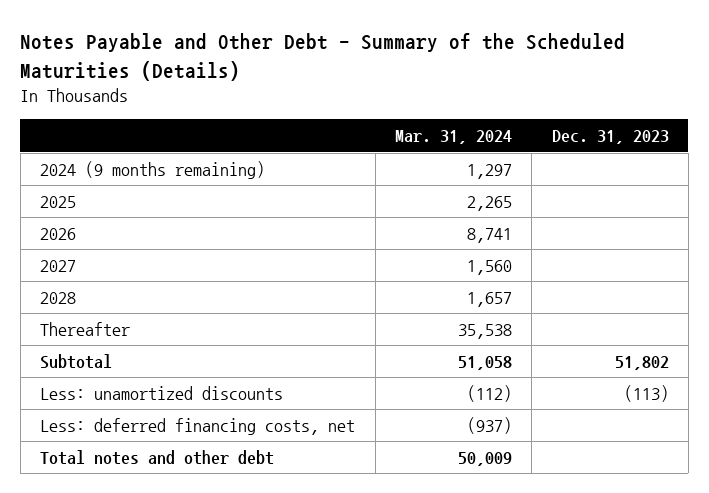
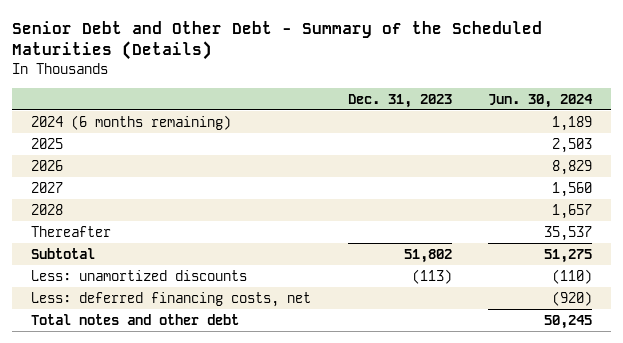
[20,33,626,81] Notes Payable and Other Debt - Summary of the Scheduled Maturities (Details) -> [12,20,543,61] Senior Debt and Other Debt - Summary of the Scheduled Maturities (Details)
[394,130,512,145] Mar. 31, 2024 -> none
none -> [488,93,594,108] Jun. 30, 2024
[40,161,266,180] 2024 (9 months remaining) -> [30,114,231,130] 2024 (6 months remaining)

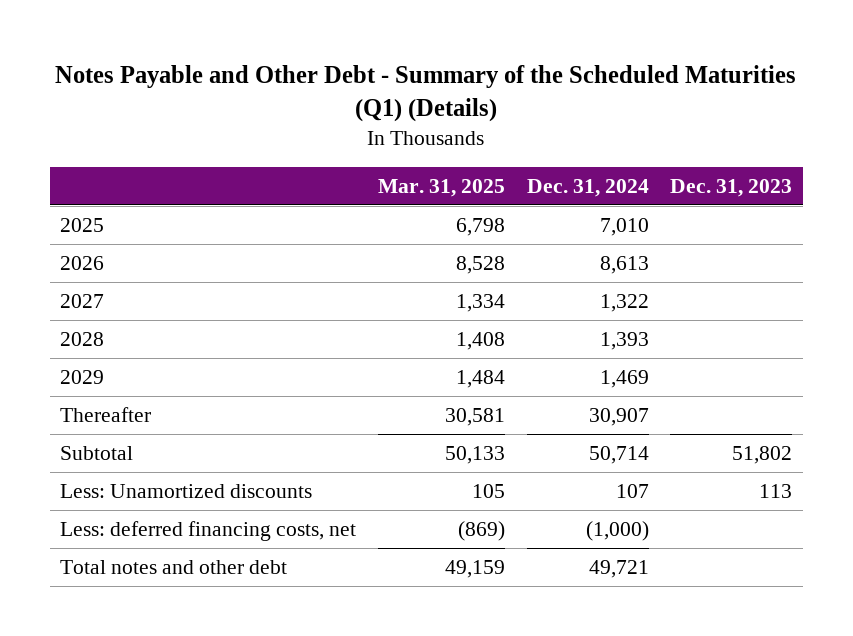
[12,20,543,61] Senior Debt and Other Debt - Summary of the Scheduled Maturities (Details) -> [55,64,797,123] Notes Payable and Other Debt - Summary of the Scheduled Maturities (Q1) (Details)
[488,93,594,108] Jun. 30, 2024 -> none
none -> [378,178,506,197] Mar. 31, 2025
none -> [526,178,649,197] Dec. 31, 2024
[30,114,231,130] 2024 (6 months remaining) -> none
none -> [60,370,105,385] 2029
[30,269,247,281] Less: unamortized discounts -> [60,484,313,499] Less: Unamortized discounts
[411,268,452,284] (113) -> [759,484,793,499] 113

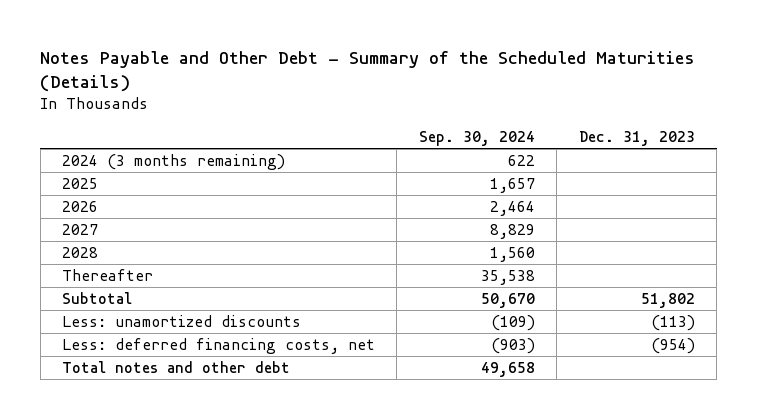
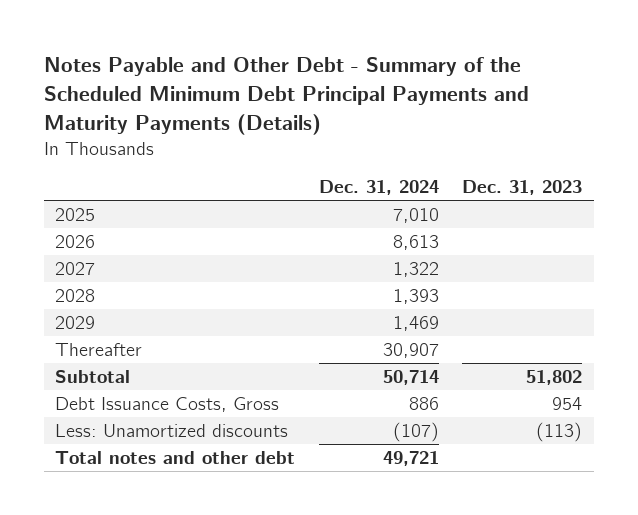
[40,51,696,93] Notes Payable and Other Debt - Summary of the Scheduled Maturities (Details) -> [43,57,529,135] Notes Payable and Other Debt - Summary of the Scheduled Minimum Debt Principal Payments and Maturity Payments (Details)
[418,131,535,147] Sep. 30, 2024 -> none
none -> [318,180,439,196] Dec. 31, 2024
[62,154,286,171] 2024 (3 months remaining) -> none
none -> [55,316,96,330] 2029
[62,338,376,355] Less: deferred financing costs, net -> none
none -> [55,397,280,413] Debt Issuance Costs, Gross
[62,315,302,328] Less: unamortized discounts -> [55,424,289,438] Less: Unamortized discounts

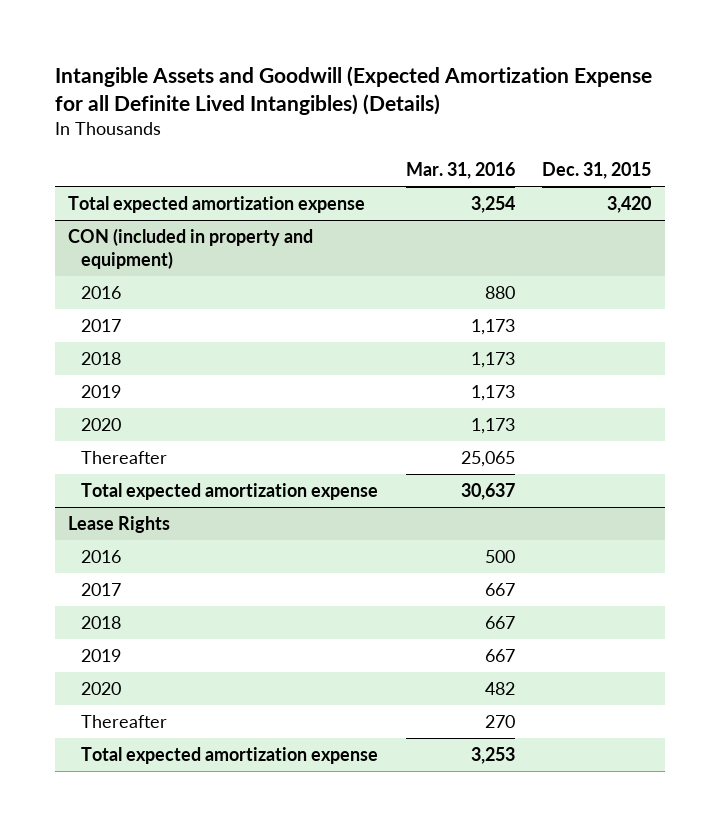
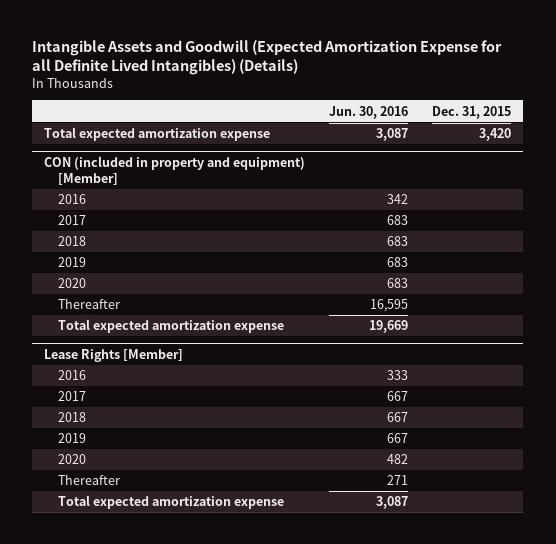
[405,162,515,180] Mar. 31, 2016 -> none
none -> [329,105,409,119] Jun. 30, 2016
[68,228,314,269] CON (included in property and equipment) -> [44,156,306,186] CON (included in property and equipment) [Member]
[68,516,171,534] Lease Rights -> [44,349,184,363] Lease Rights [Member]

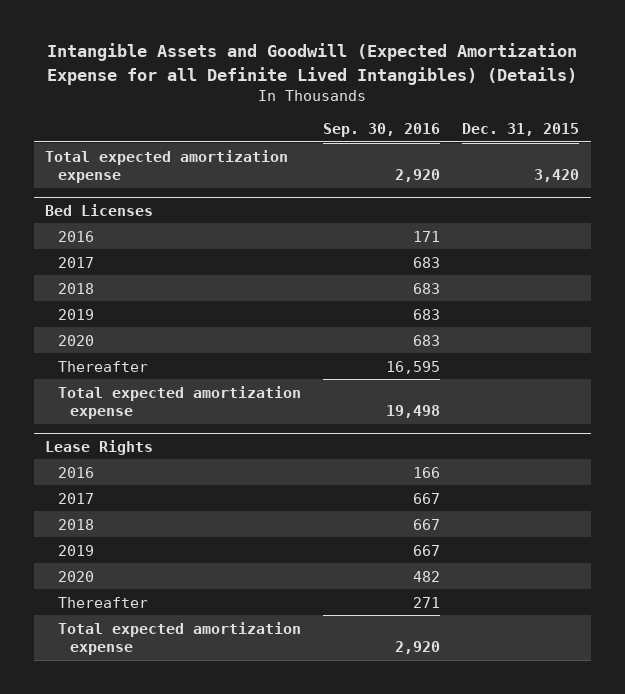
[329,105,409,119] Jun. 30, 2016 -> none
none -> [323,123,441,138] Sep. 30, 2016
[44,156,306,186] CON (included in property and equipment) [Member] -> none
[58,194,87,205] 2016 -> none
[58,215,87,226] 2017 -> none
[58,236,87,247] 2018 -> none
[58,257,87,268] 2019 -> none
[58,278,87,289] 2020 -> none
[58,299,121,310] Thereafter -> none
[58,319,285,334] Total expected amortization expense -> none
none -> [45,203,154,216] Bed Licenses
none -> [57,230,94,242] 2016
none -> [57,256,94,268] 2017
none -> [57,282,94,294] 2018
none -> [57,308,94,320] 2019
none -> [57,334,94,346] 2020
none -> [57,360,148,372] Thereafter
none -> [57,385,301,420] Total expected amortization expense
[44,349,184,363] Lease Rights [Member] -> [45,439,154,455] Lease Rights

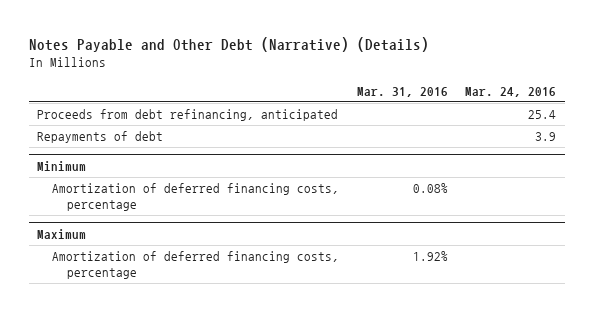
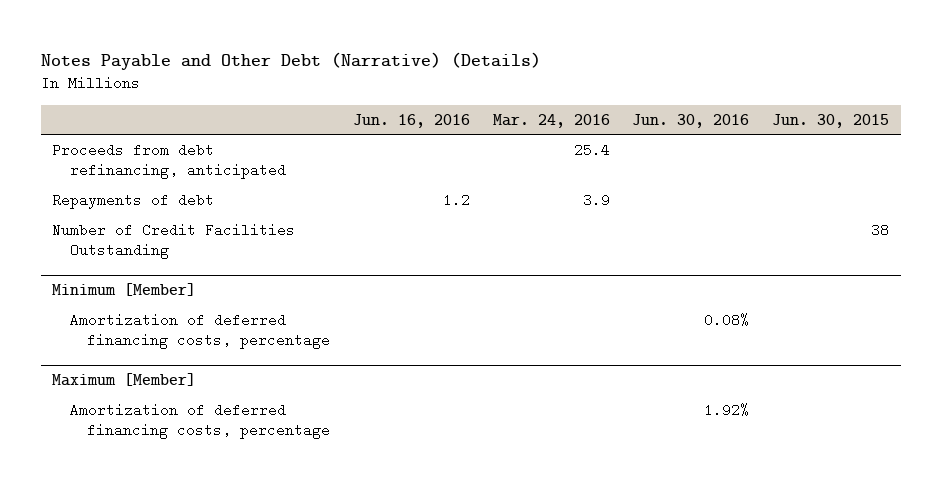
[356,86,448,97] Mar. 31, 2016 -> none
none -> [352,113,470,128] Jun. 16, 2016
none -> [632,113,750,128] Jun. 30, 2016
none -> [772,113,890,128] Jun. 30, 2015
none -> [52,222,296,260] Number of Credit Facilities Outstanding
[37,161,87,172] Minimum -> [52,282,197,296] Minimum [Member]
[37,229,87,240] Maximum -> [52,372,197,386] Maximum [Member]

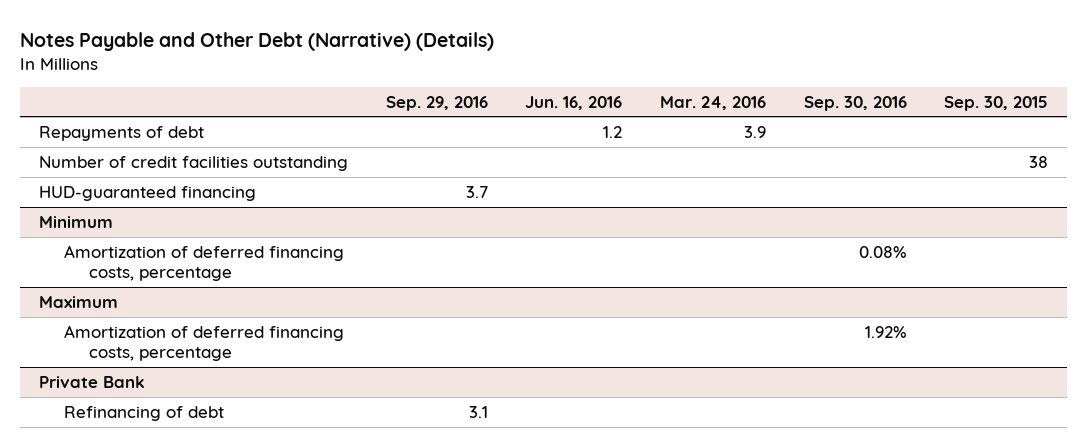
[632,113,750,128] Jun. 30, 2016 -> none
[772,113,890,128] Jun. 30, 2015 -> none
none -> [385,95,488,111] Sep. 29, 2016
none -> [803,95,907,111] Sep. 30, 2016
none -> [944,95,1049,111] Sep. 30, 2015
[52,142,286,180] Proceeds from debt refinancing, anticipated -> none
[52,222,296,260] Number of Credit Facilities Outstanding -> [38,155,348,171] Number of credit facilities outstanding
none -> [38,185,256,201] HUD-guaranteed financing
[52,282,197,296] Minimum [Member] -> [38,215,113,228] Minimum
[52,372,197,386] Maximum [Member] -> [38,295,118,308] Maximum
none -> [38,375,145,388] Private Bank
none -> [63,405,224,421] Refinancing of debt

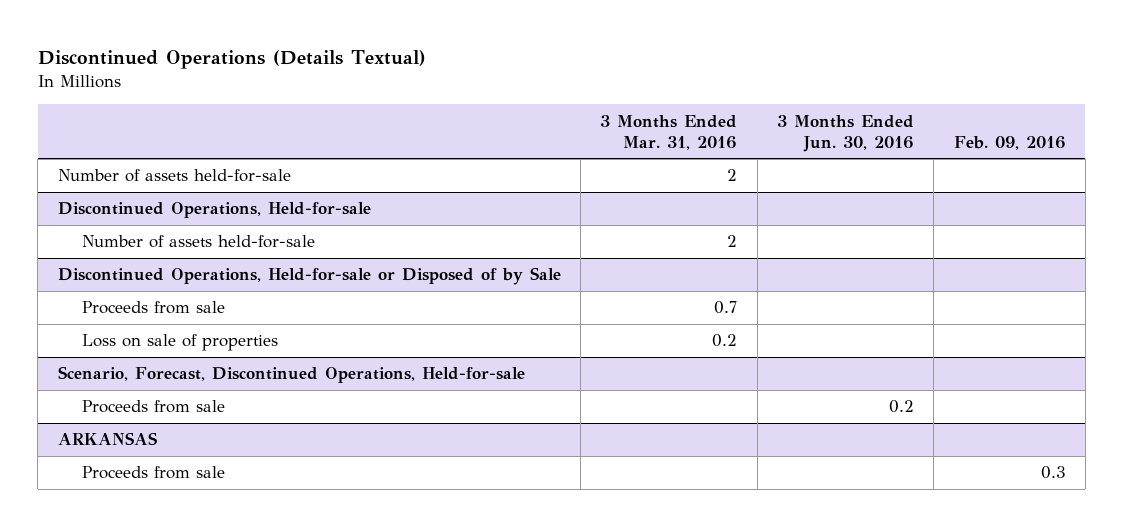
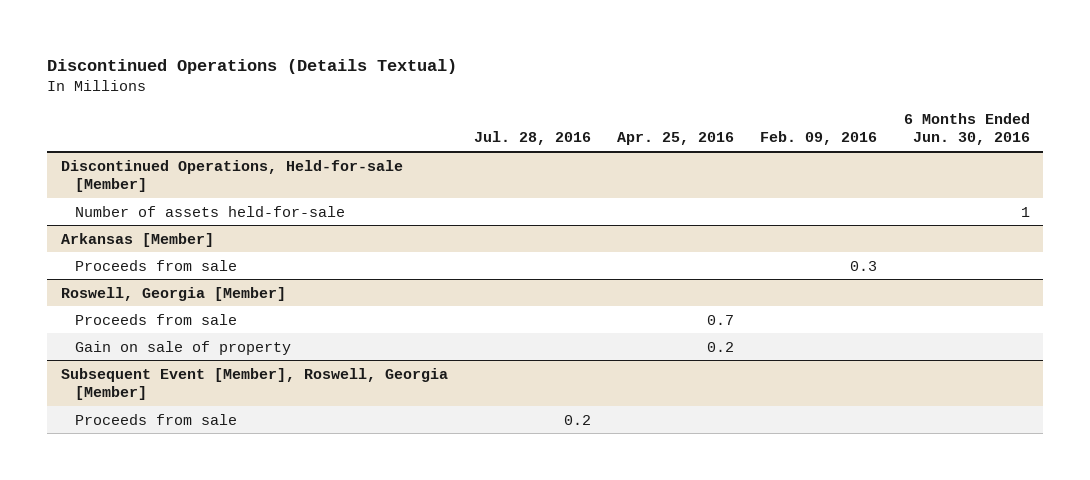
[600,114,738,150] 3 Months Ended Mar. 31, 2016 -> none
[776,114,914,152] 3 Months Ended Jun. 30, 2016 -> none
none -> [473,131,591,146] Jul. 28, 2016
none -> [617,132,735,146] Apr. 25, 2016
none -> [903,113,1030,146] 6 Months Ended Jun. 30, 2016
[57,169,291,183] Number of assets held-for-sale -> none
[57,202,371,219] Discontinued Operations, Held-for-sale -> [60,159,403,192] Discontinued Operations, Held-for-sale [Member]
[57,267,561,286] Discontinued Operations, Held-for-sale or Disposed of by Sale -> none
[81,301,225,315] Proceeds from sale -> none
[81,334,278,352] Loss on sale of properties -> none
[57,366,525,384] Scenario, Forecast, Discontinued Operations, Held-for-sale -> none
[81,400,225,414] Proceeds from sale -> none
[57,432,157,446] ARKANSAS -> [60,232,214,247] Arkansas [Member]
none -> [60,286,286,301] Roswell, Georgia [Member]
none -> [75,313,238,325] Proceeds from sale
none -> [75,340,292,355] Gain on sale of property
none -> [60,367,448,400] Subsequent Event [Member], Roswell, Georgia [Member]
none -> [75,413,238,425] Proceeds from sale

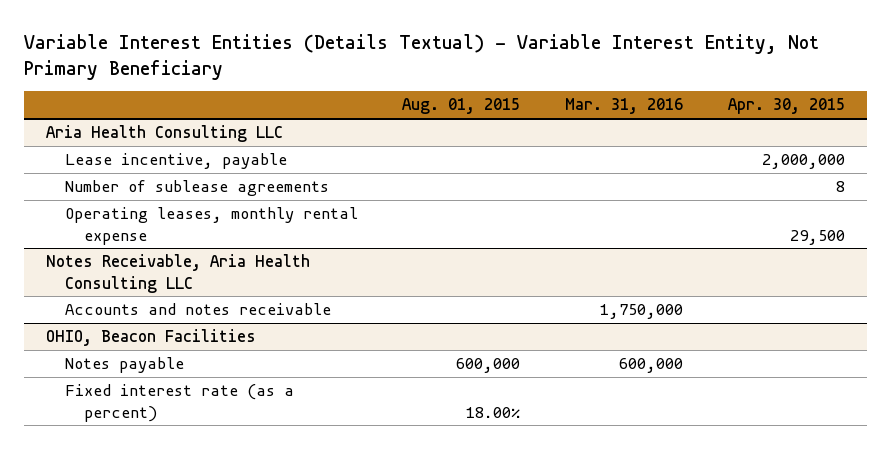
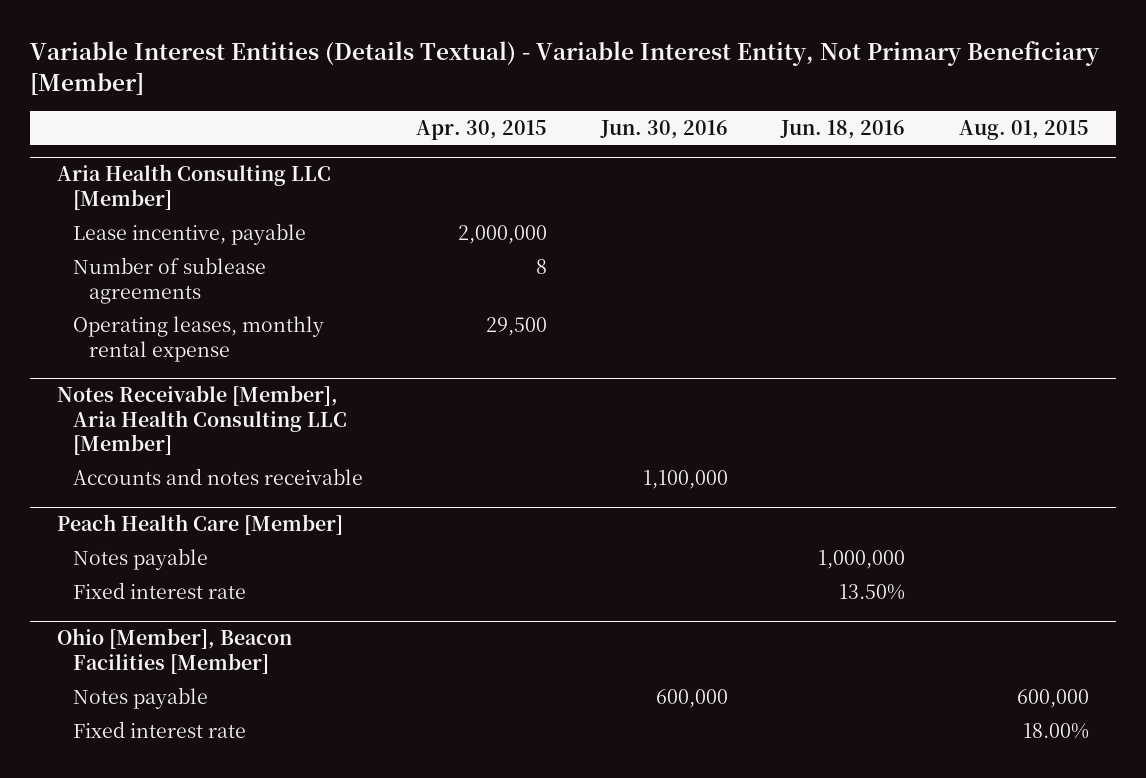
[23,34,819,80] Variable Interest Entities (Details Textual) - Variable Interest Entity, Not Primary Beneficiary -> [29,41,1100,95] Variable Interest Entities (Details Textual) - Variable Interest Entity, Not Primary Beneficiary [Member]
[565,98,684,115] Mar. 31, 2016 -> none
none -> [599,119,728,139] Jun. 30, 2016
none -> [780,119,906,139] Jun. 18, 2016
[45,125,283,143] Aria Health Consulting LLC -> [56,164,331,210] Aria Health Consulting LLC [Member]
[45,254,310,293] Notes Receivable, Aria Health Consulting LLC -> [56,385,347,456] Notes Receivable [Member], Aria Health Consulting LLC [Member]
none -> [56,514,343,536] Peach Health Care [Member]
none -> [72,548,208,571] Notes payable
none -> [72,582,246,600] Fixed interest rate
[45,329,256,347] OHIO, Beacon Facilities -> [56,628,292,674] Ohio [Member], Beacon Facilities [Member]
[64,384,294,422] Fixed interest rate (as a percent) -> [72,721,246,739] Fixed interest rate

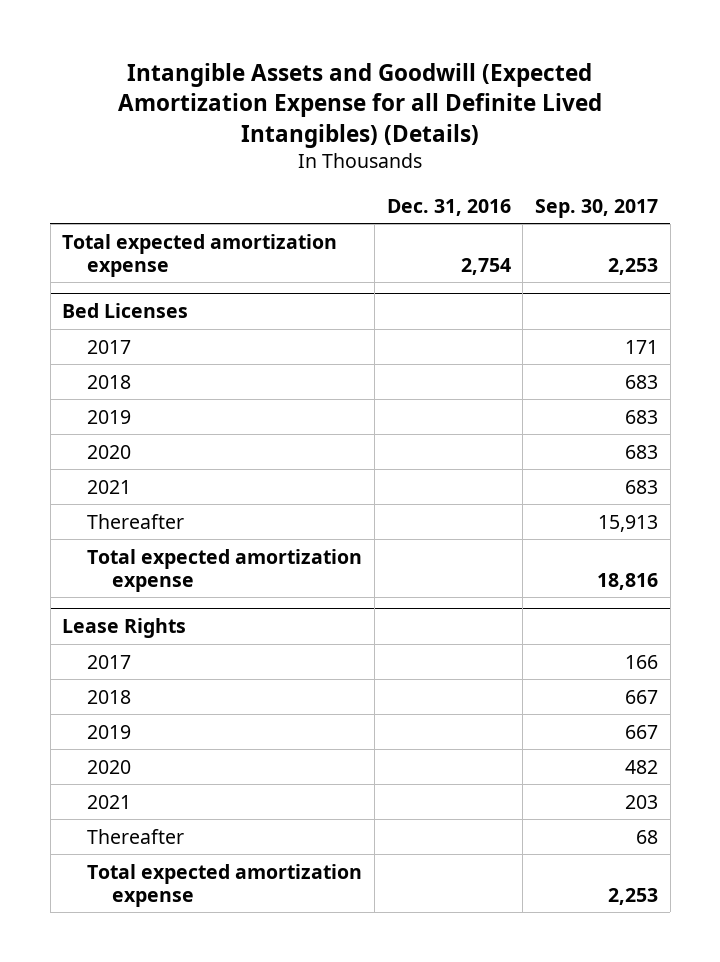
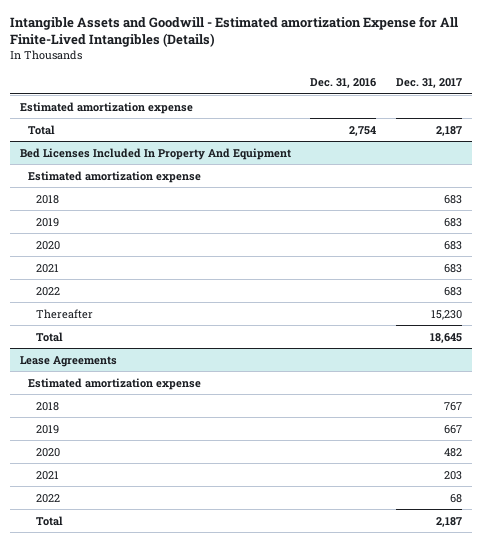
[118,62,603,148] Intangible Assets and Goodwill (Expected Amortization Expense for all Definite Lived Intangibles) (Details) -> [9,16,458,48] Intangible Assets and Goodwill - Estimated amortization Expense for All Finite-Lived Intangibles (Details)
[534,198,658,218] Sep. 30, 2017 -> none
none -> [396,78,463,89] Dec. 31, 2017
[62,303,189,319] Bed Licenses -> none
[87,339,132,354] 2017 -> none
[87,374,132,389] 2018 -> none
[87,409,132,424] 2019 -> none
[87,444,132,459] 2020 -> none
[87,479,132,494] 2021 -> none
[87,513,185,529] Thereafter -> none
[87,548,363,592] Total expected amortization expense -> none
[87,654,132,669] 2017 -> none
none -> [19,101,193,114] Estimated amortization expense
[62,233,338,277] Total expected amortization expense -> [27,124,55,135] Total
none -> [19,147,291,160] Bed Licenses Included In Property And Equipment
none -> [27,170,201,183] Estimated amortization expense
none -> [36,194,60,204] 2018
none -> [36,217,60,227] 2019
none -> [36,240,61,250] 2020
none -> [36,263,60,273] 2021
none -> [36,286,61,296] 2022
none -> [36,308,94,319] Thereafter
none -> [36,331,64,342] Total
[62,618,187,639] Lease Rights -> [19,355,117,367] Lease Agreements
none -> [27,377,201,390] Estimated amortization expense
[87,828,185,844] Thereafter -> none
none -> [36,493,61,503] 2022
[87,863,363,907] Total expected amortization expense -> [36,515,64,526] Total

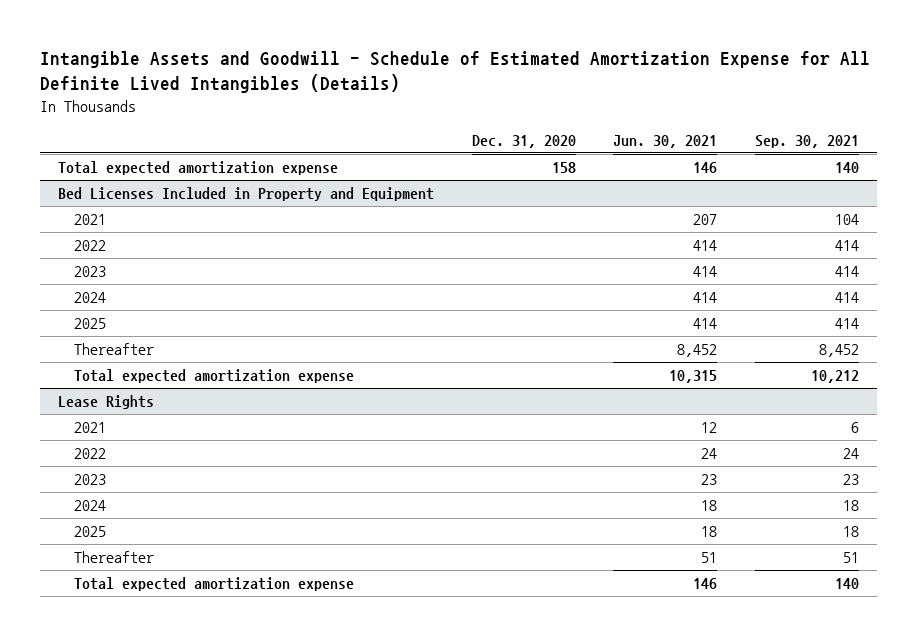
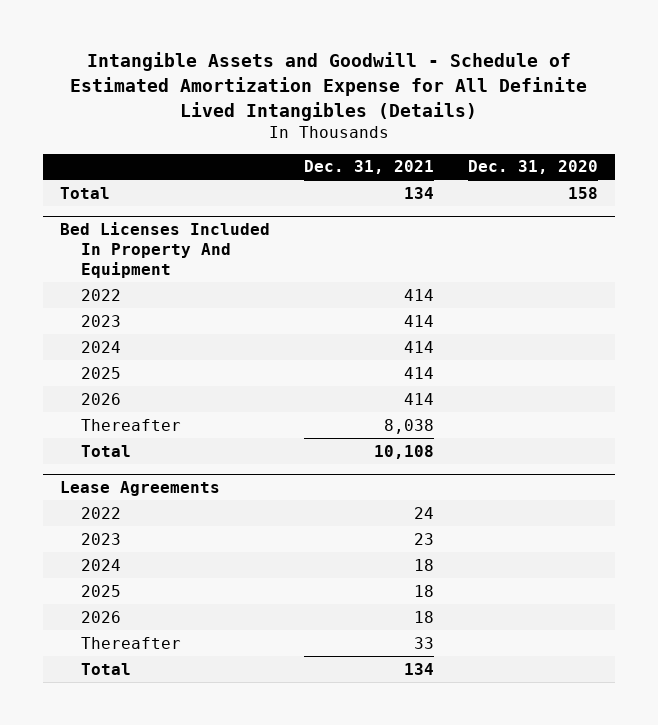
[613,134,718,148] Jun. 30, 2021 -> none
[754,134,859,148] Sep. 30, 2021 -> none
none -> [303,160,434,175] Dec. 31, 2021
[73,214,106,226] 2021 -> none
[58,161,339,176] Total expected amortization expense -> [59,186,110,199] Total
[58,187,435,202] Bed Licenses Included in Property and Equipment -> [59,221,270,279] Bed Licenses Included In Property And Equipment
none -> [81,392,122,405] 2026
[73,422,106,434] 2021 -> none
[73,369,354,384] Total expected amortization expense -> [81,444,132,457] Total
[58,395,155,410] Lease Rights -> [59,480,220,496] Lease Agreements
none -> [81,610,122,623] 2026
[73,577,354,592] Total expected amortization expense -> [81,662,132,675] Total

